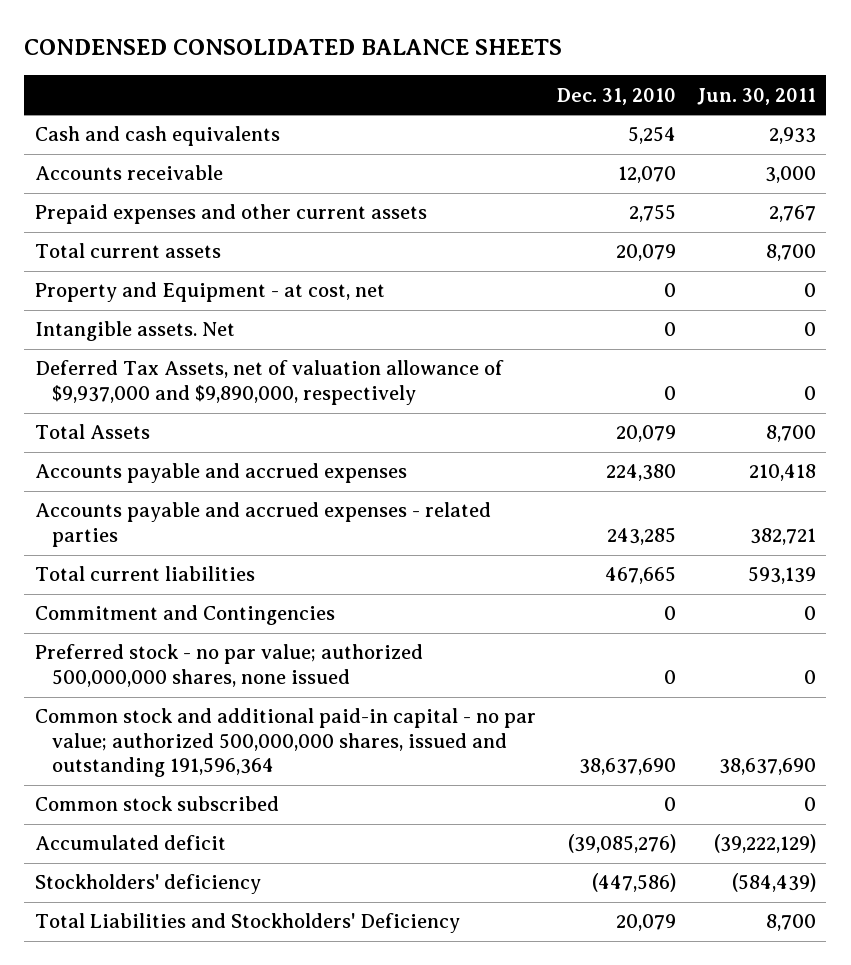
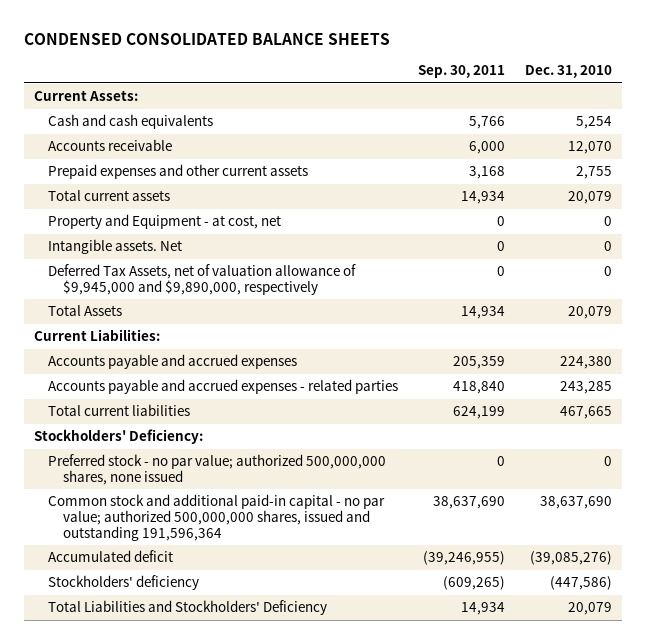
[696,87,816,105] Jun. 30, 2011 -> none
none -> [418,65,506,79] Sep. 30, 2011
none -> [33,90,138,102] Current Assets:
[34,360,504,405] Deferred Tax Assets, net of valuation allowance of $9,937,000 and $9,890,000, respectively -> [48,264,357,295] Deferred Tax Assets, net of valuation allowance of $9,945,000 and $9,890,000, respectively
none -> [33,329,160,342] Current Liabilities:
[34,605,335,626] Commitment and Contingencies -> none
none -> [33,429,203,445] Stockholders' Deficiency:
[34,796,279,812] Common stock subscribed -> none

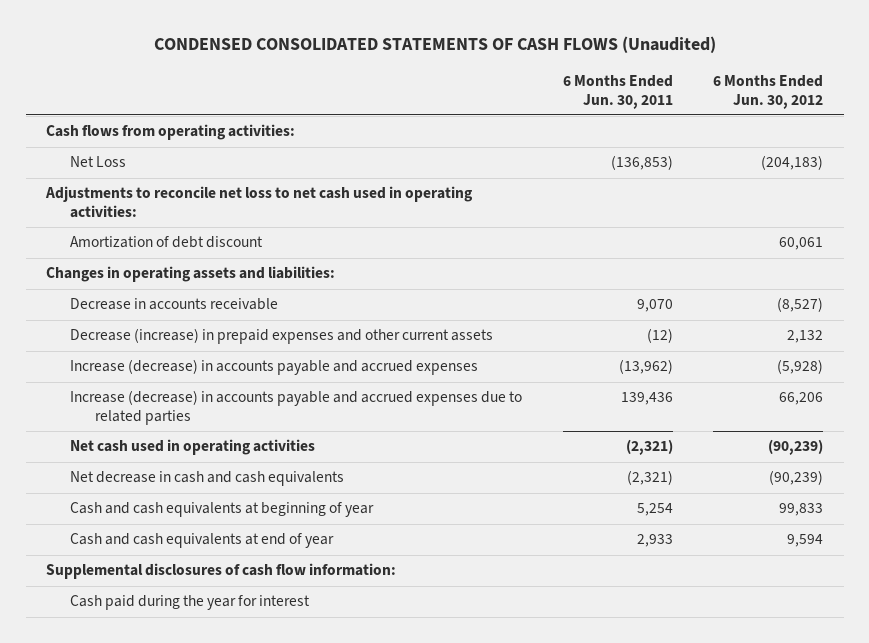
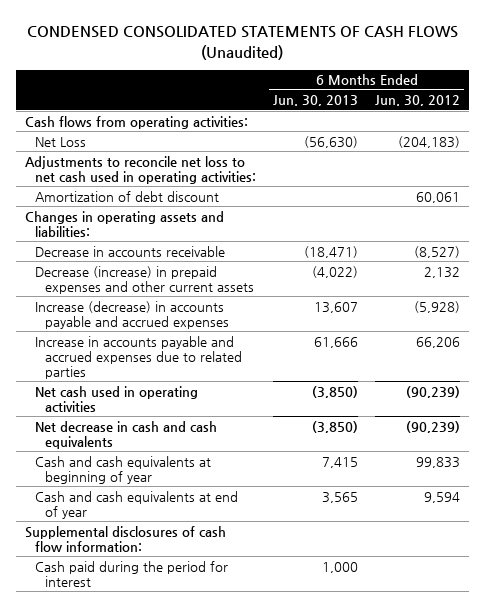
[562,74,673,109] 6 Months Ended Jun. 30, 2011 -> none
none -> [272,95,358,107] Jun. 30, 2013
[70,390,523,426] Increase (decrease) in accounts payable and accrued expenses due to related parties -> [34,335,242,379] Increase in accounts payable and accrued expenses due to related parties
[70,595,311,611] Cash paid during the year for interest -> [34,560,228,587] Cash paid during the period for interest

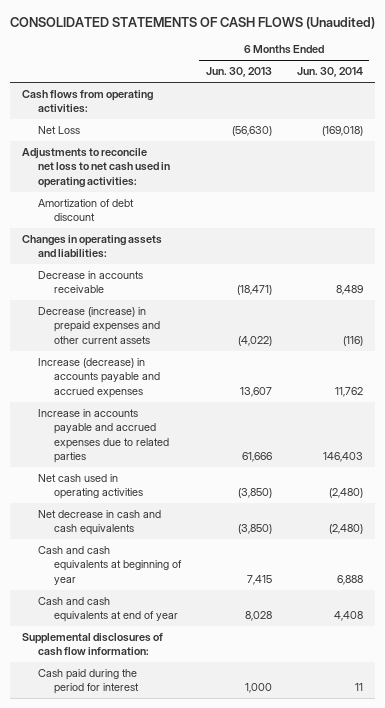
[27,26,459,60] CONDENSED CONSOLIDATED STATEMENTS OF CASH FLOWS (Unaudited) -> [9,17,375,30] CONSOLIDATED STATEMENTS OF CASH FLOWS (Unaudited)
[375,95,461,107] Jun. 30, 2012 -> none
none -> [296,67,363,78] Jun. 30, 2014
[321,491,358,503] 3,565 -> [244,611,272,622] 8,028

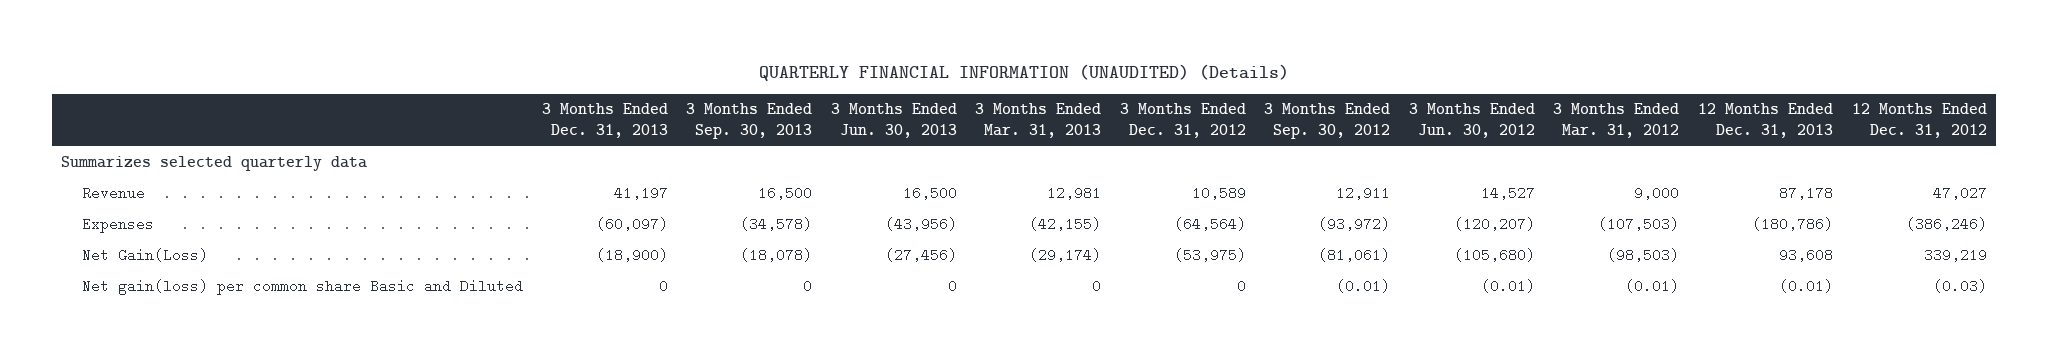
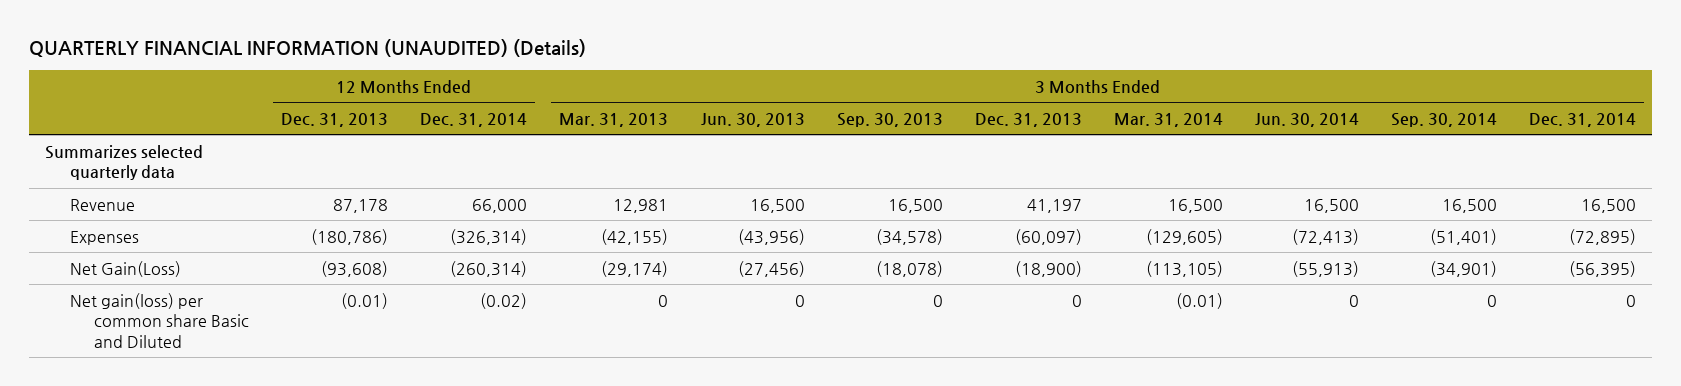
[1119,103,1246,139] 3 Months Ended Dec. 31, 2012 -> none
[1264,103,1391,140] 3 Months Ended Sep. 30, 2012 -> none
[1408,103,1535,139] 3 Months Ended Jun. 30, 2012 -> none
[1553,103,1680,139] 3 Months Ended Mar. 31, 2012 -> none
[1851,103,1987,139] 12 Months Ended Dec. 31, 2012 -> none
none -> [420,112,528,127] Dec. 31, 2014
none -> [1113,112,1223,127] Mar. 31, 2014
none -> [1254,112,1359,127] Jun. 30, 2014
none -> [1390,112,1497,127] Sep. 30, 2014
none -> [1528,112,1636,127] Dec. 31, 2014
[1779,248,1834,263] 93,608 -> [321,260,389,277] (93,608)

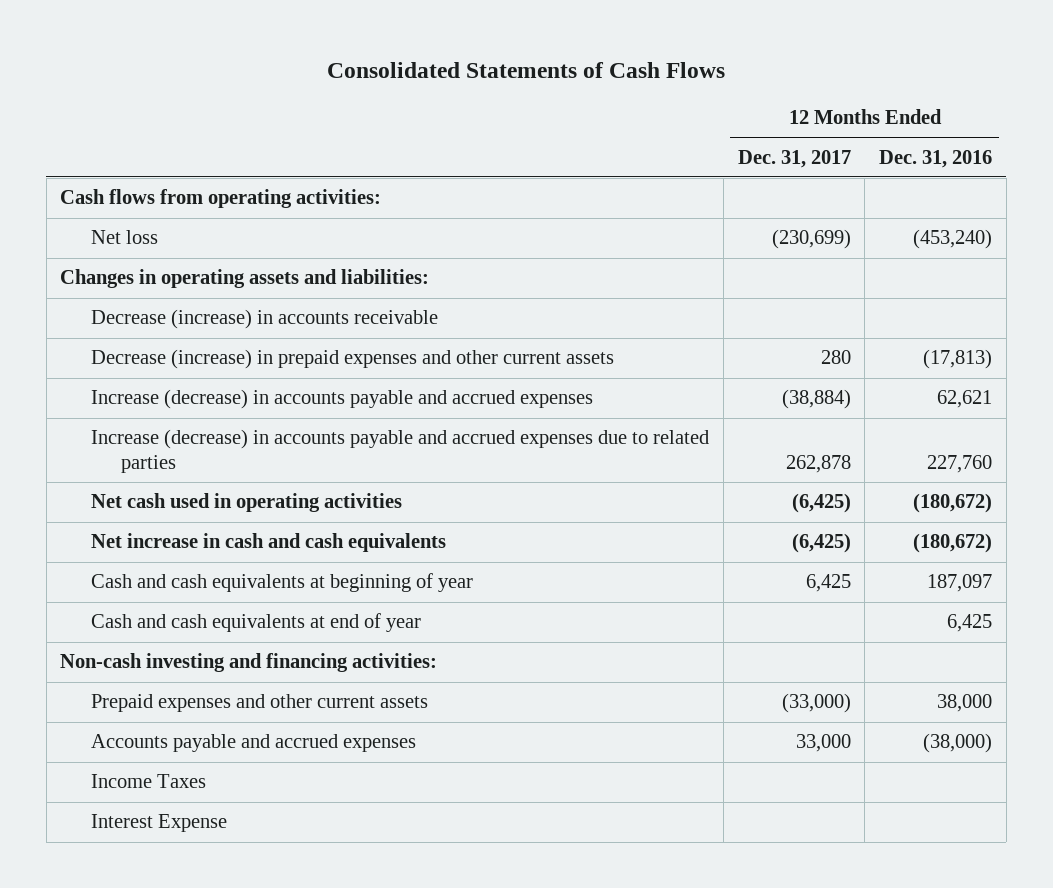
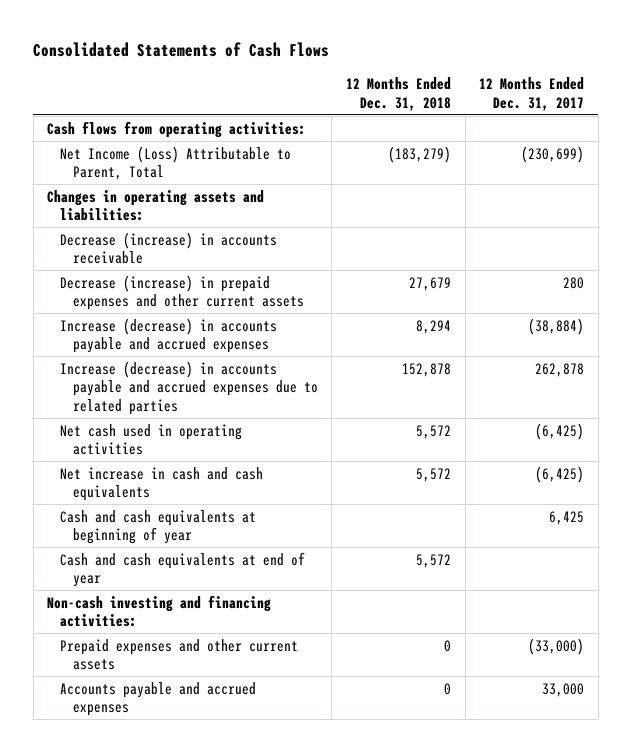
[879,149,993,168] Dec. 31, 2016 -> none
none -> [345,76,451,111] 12 Months Ended Dec. 31, 2018
[90,230,158,245] Net loss -> [60,145,292,181] Net Income (Loss) Attributable to Parent, Total
[90,774,206,789] Income Taxes -> none
[90,814,227,833] Interest Expense -> none

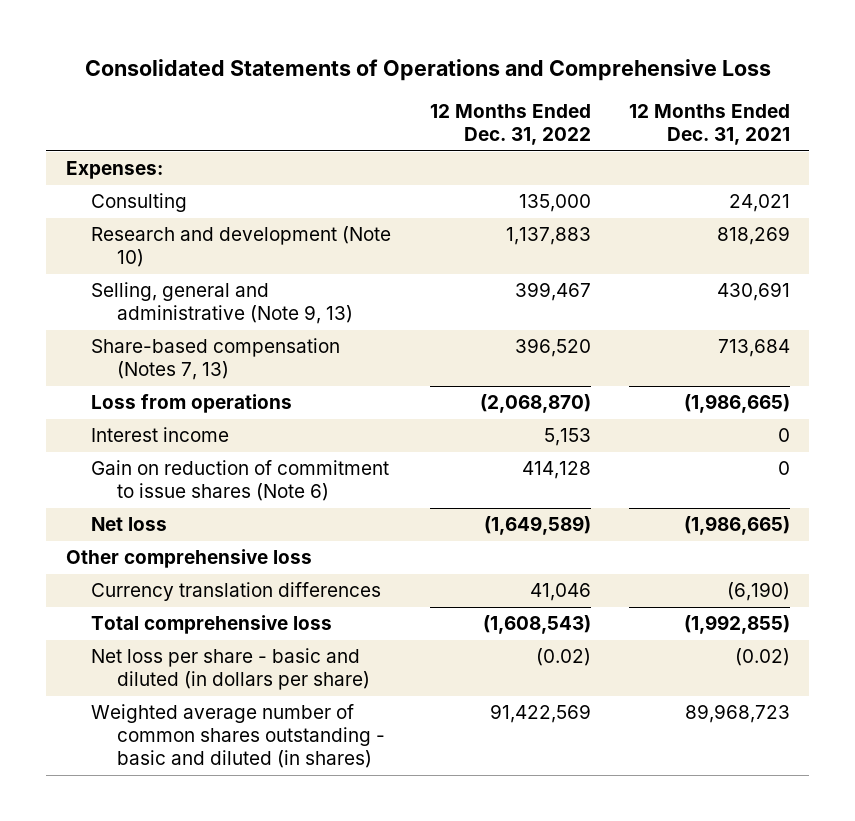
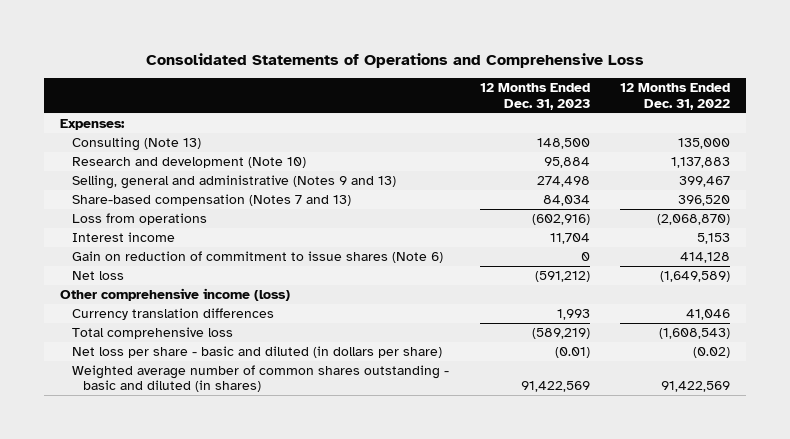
[628,103,790,145] 12 Months Ended Dec. 31, 2021 -> none
none -> [479,83,590,110] 12 Months Ended Dec. 31, 2023
[91,193,188,213] Consulting -> [71,137,201,152] Consulting (Note 13)
[91,282,354,325] Selling, general and administrative (Note 9, 13) -> [71,175,396,190] Selling, general and administrative (Notes 9 and 13)
[91,338,341,381] Share-based compensation (Notes 7, 13) -> [71,194,351,207] Share-based compensation (Notes 7 and 13)
[65,549,312,569] Other comprehensive loss -> [59,288,290,302] Other comprehensive income (loss)

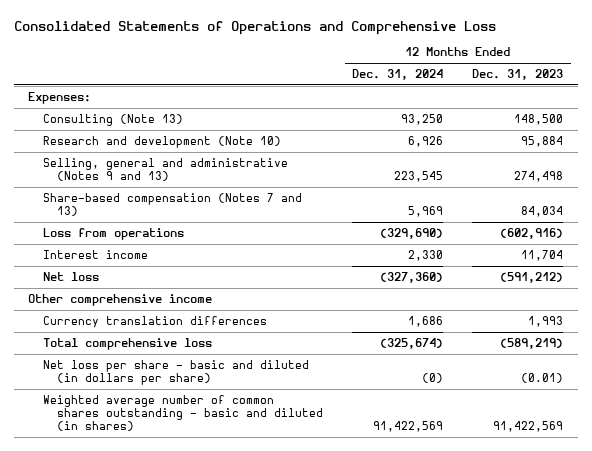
[620,83,731,110] 12 Months Ended Dec. 31, 2022 -> none
none -> [352,68,444,80] Dec. 31, 2024
[71,251,443,264] Gain on reduction of commitment to issue shares (Note 6) -> none
[59,288,290,302] Other comprehensive income (loss) -> [28,293,213,306] Other comprehensive income

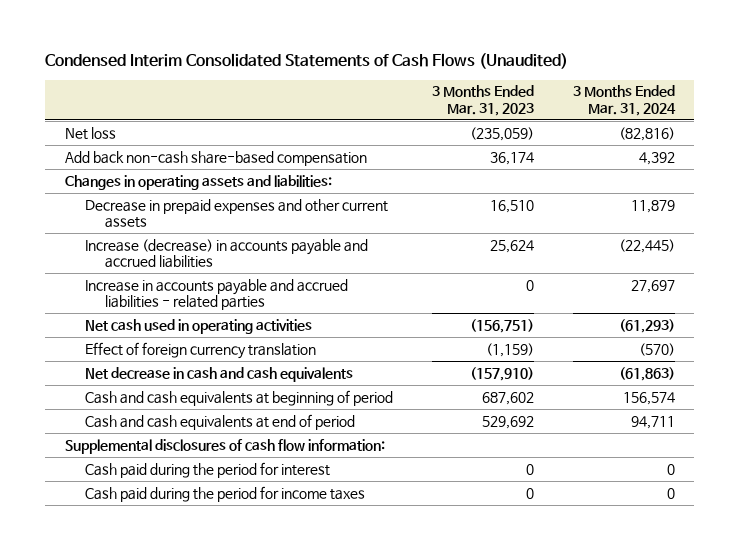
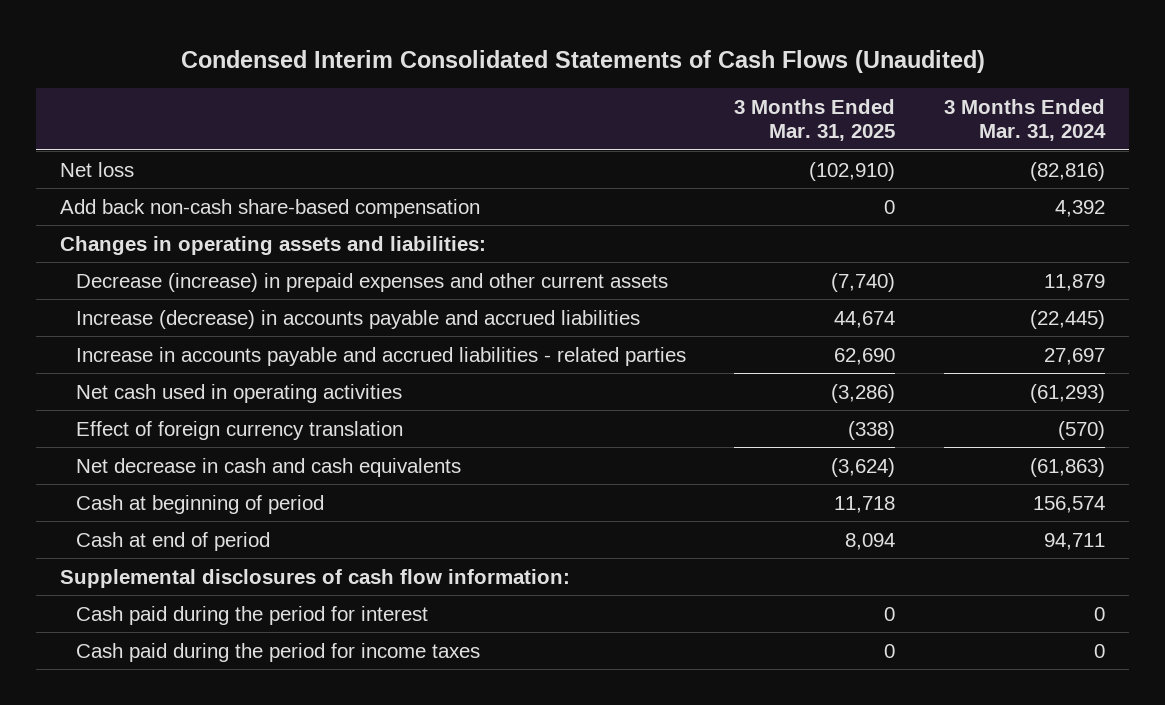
[431,85,534,116] 3 Months Ended Mar. 31, 2023 -> none
none -> [734,98,896,142] 3 Months Ended Mar. 31, 2025
[84,198,388,228] Decrease in prepaid expenses and other current assets -> [75,272,668,292] Decrease (increase) in prepaid expenses and other current assets
[84,389,393,406] Cash and cash equivalents at beginning of period -> [75,494,324,514] Cash at beginning of period
[84,413,355,430] Cash and cash equivalents at end of period -> [75,531,270,551] Cash at end of period

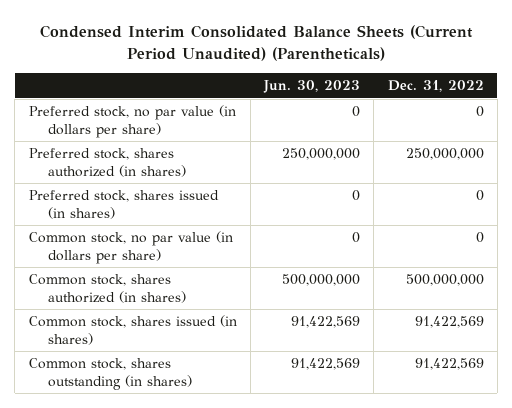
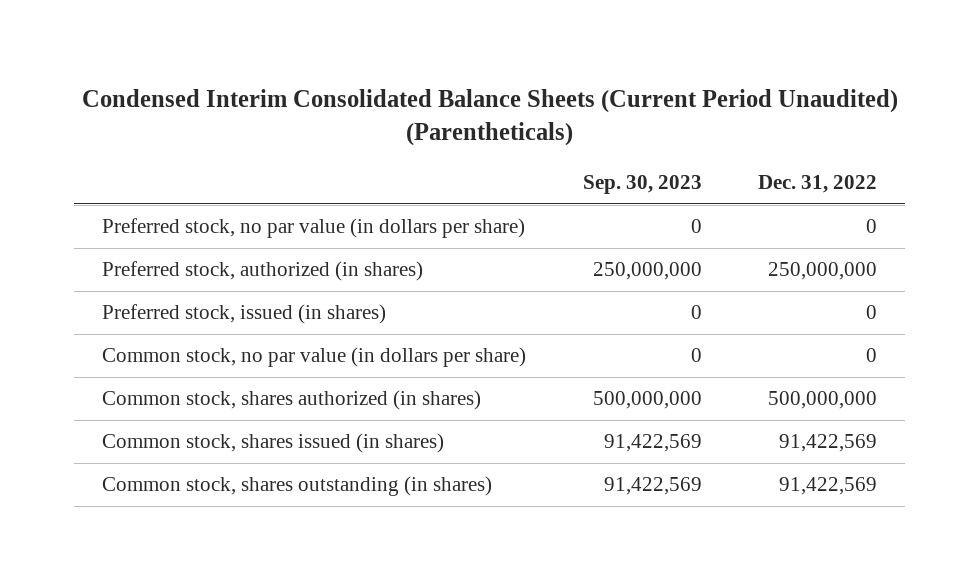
[263,79,361,93] Jun. 30, 2023 -> none
none -> [582,175,702,195] Sep. 30, 2023
[28,148,187,177] Preferred stock, shares authorized (in shares) -> [102,261,424,282] Preferred stock, authorized (in shares)
[28,190,219,219] Preferred stock, shares issued (in shares) -> [102,304,387,325] Preferred stock, issued (in shares)

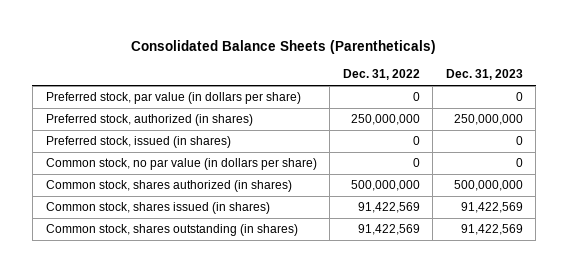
[81,88,898,146] Condensed Interim Consolidated Balance Sheets (Current Period Unaudited) (Parentheticals) -> [131,39,437,54] Consolidated Balance Sheets (Parentheticals)
[582,175,702,195] Sep. 30, 2023 -> none
none -> [445,69,523,81] Dec. 31, 2023
[102,218,526,239] Preferred stock, no par value (in dollars per share) -> [45,92,301,105] Preferred stock, par value (in dollars per share)

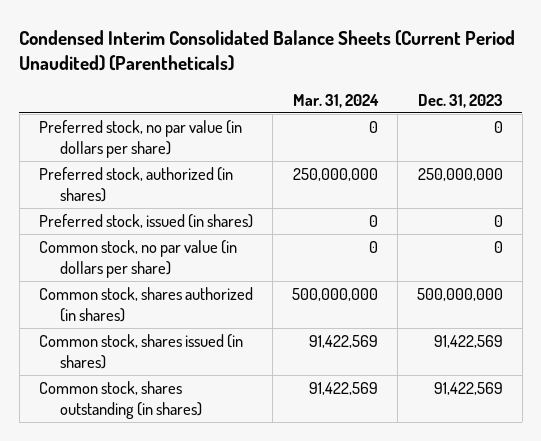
[131,39,437,54] Consolidated Balance Sheets (Parentheticals) -> [19,29,516,72] Condensed Interim Consolidated Balance Sheets (Current Period Unaudited) (Parentheticals)
[342,69,420,81] Dec. 31, 2022 -> none
none -> [292,93,379,108] Mar. 31, 2024
[45,92,301,105] Preferred stock, par value (in dollars per share) -> [38,119,242,159] Preferred stock, no par value (in dollars per share)

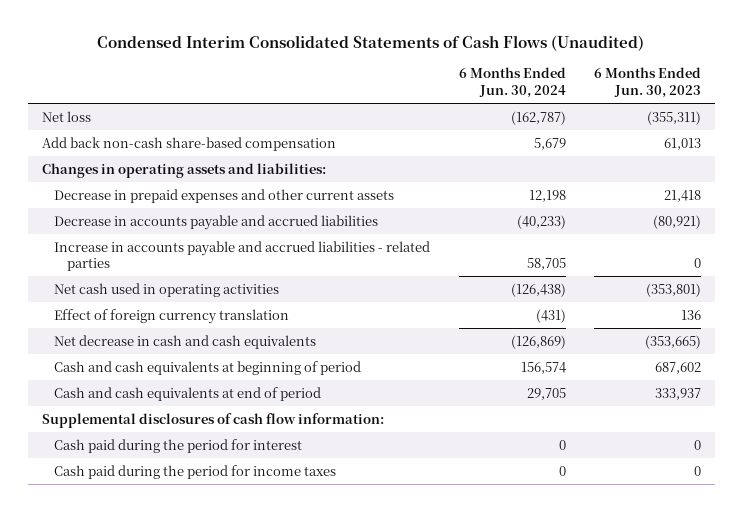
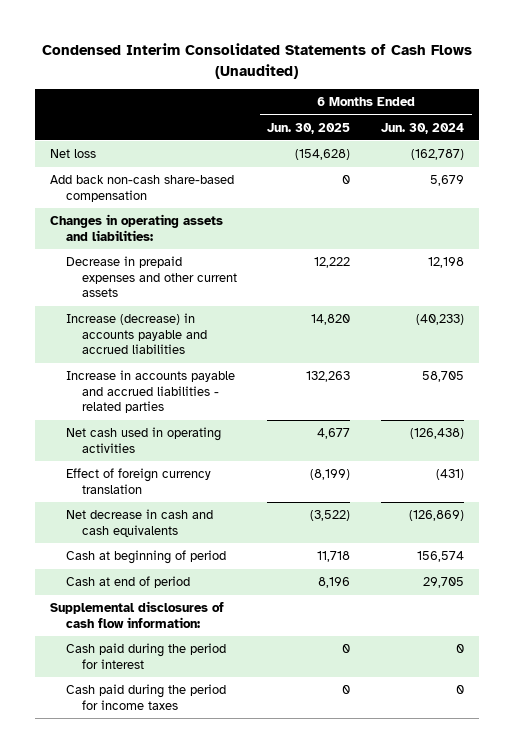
[593,67,701,98] 6 Months Ended Jun. 30, 2023 -> none
none -> [267,122,351,134] Jun. 30, 2025
[54,214,379,230] Decrease in accounts payable and accrued liabilities -> [66,313,207,355] Increase (decrease) in accounts payable and accrued liabilities
[54,360,362,375] Cash and cash equivalents at beginning of period -> [66,550,227,565] Cash at beginning of period
[54,386,322,401] Cash and cash equivalents at end of period -> [66,576,191,589] Cash at end of period

